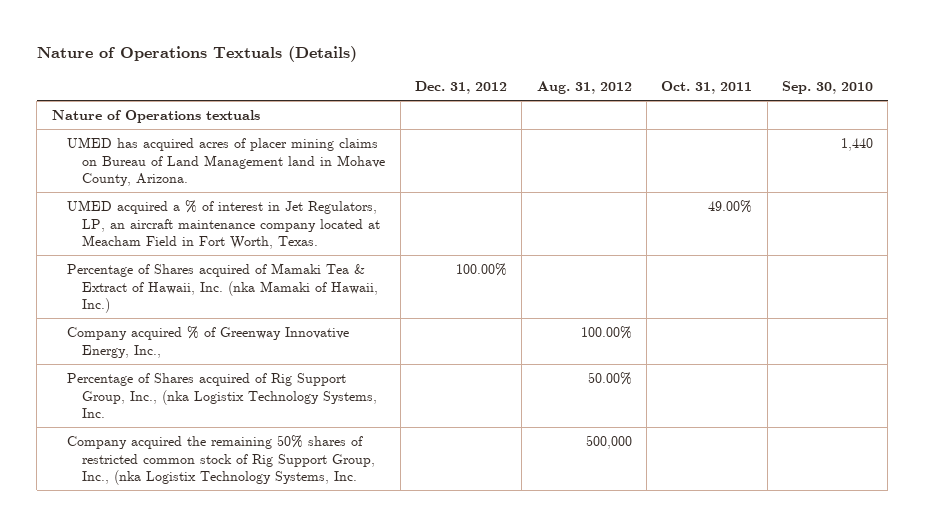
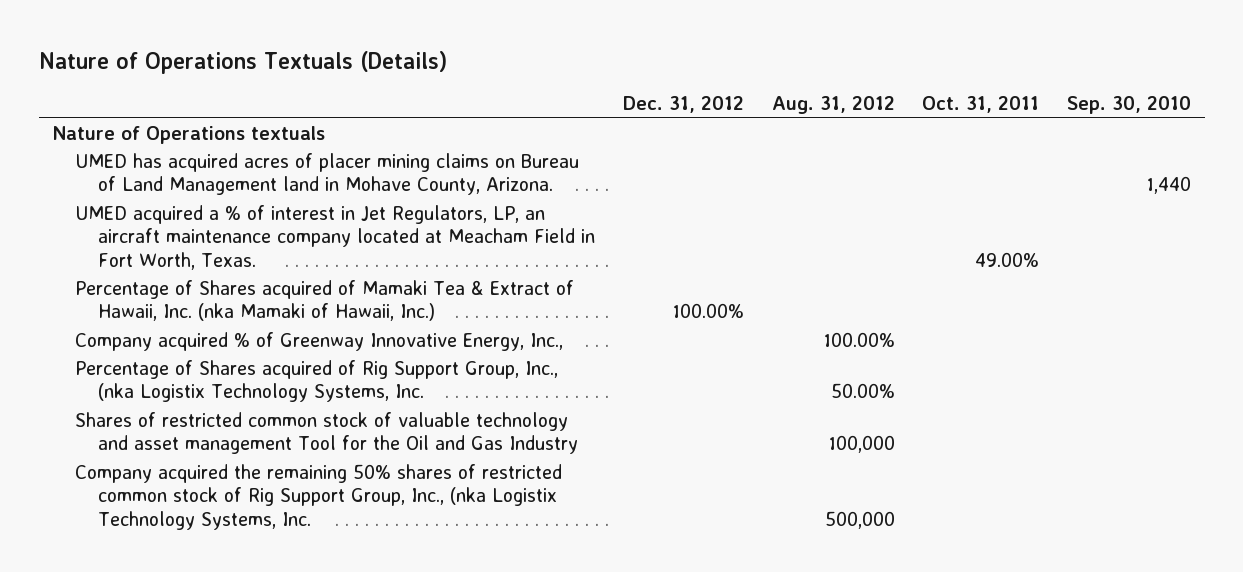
none -> [75,411,579,455] Shares of restricted common stock of valuable technology and asset management Tool for the Oil and Gas Industry

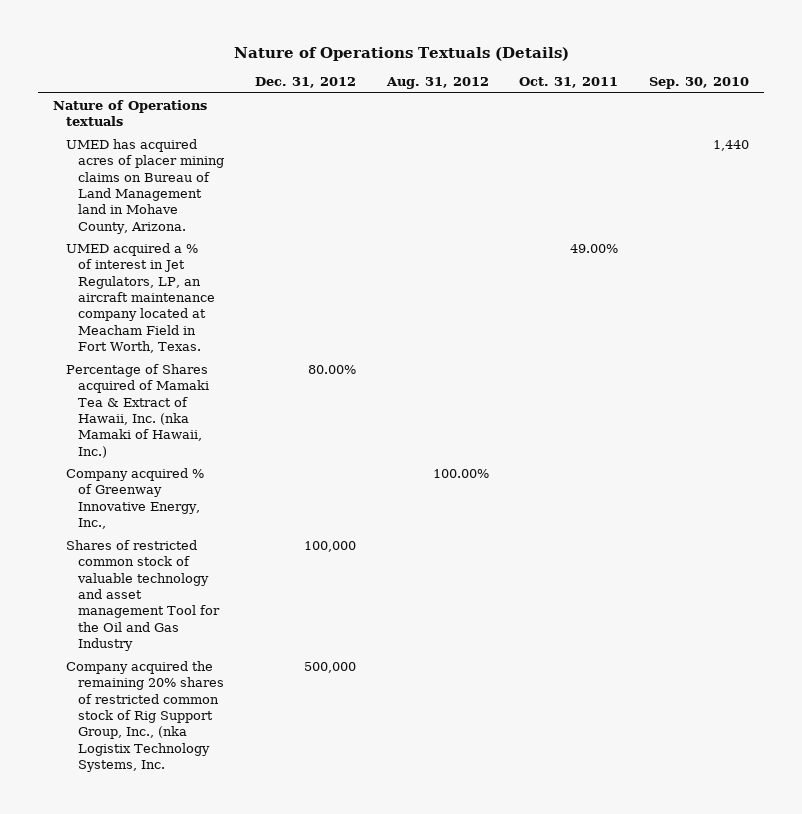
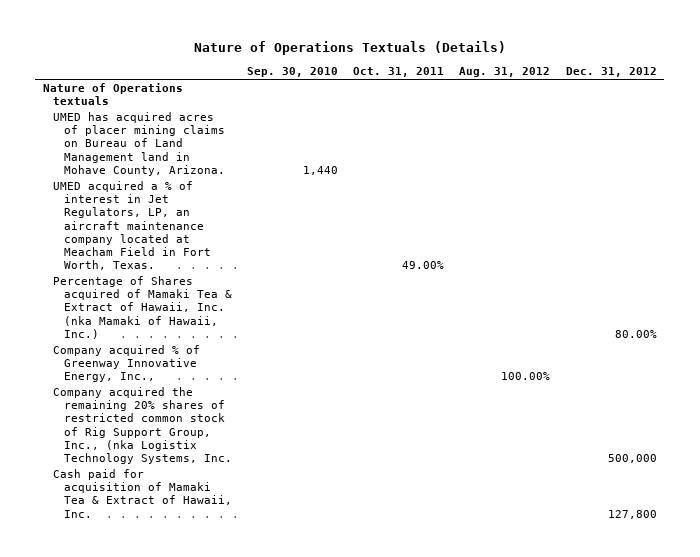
[65,539,221,652] Shares of restricted common stock of valuable technology and asset management Tool for the Oil and Gas Industry -> none
none -> [53,469,232,518] Cash paid for acquisition of Mamaki Tea & Extract of Hawaii, Inc.

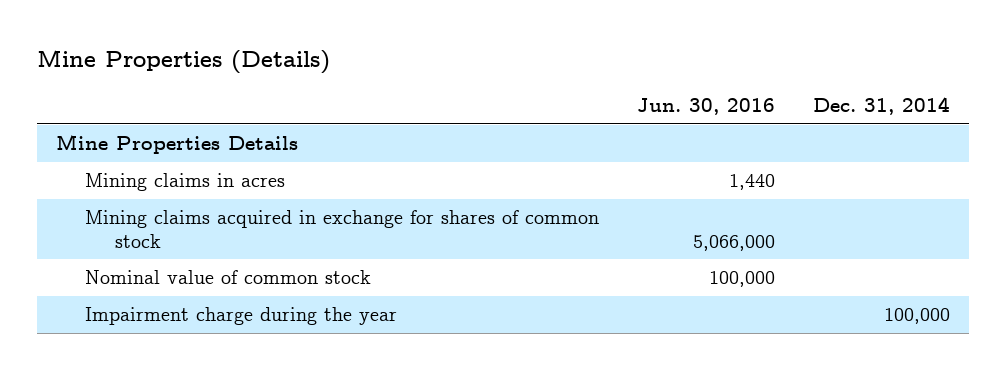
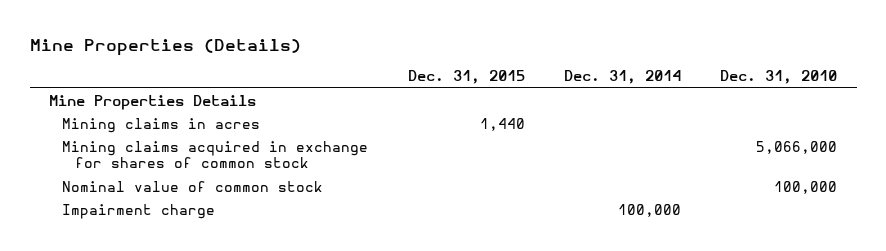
[637,98,776,116] Jun. 30, 2016 -> none
none -> [407,70,525,85] Dec. 31, 2015
none -> [720,70,838,85] Dec. 31, 2010
[85,307,398,326] Impairment charge during the year -> none
none -> [62,203,216,219] Impairment charge

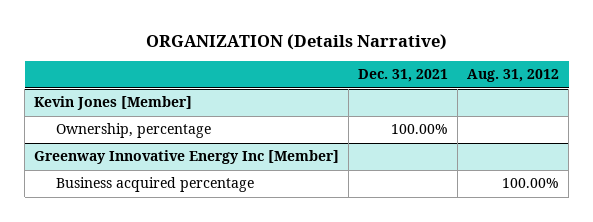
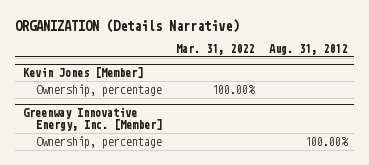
[358,69,449,83] Dec. 31, 2021 -> none
none -> [176,44,255,56] Mar. 31, 2022
[56,177,255,193] Business acquired percentage -> none
[34,150,340,165] Greenway Innovative Energy Inc [Member] -> [22,106,162,131] Greenway Innovative Energy, Inc. [Member]
none -> [35,135,162,149] Ownership, percentage

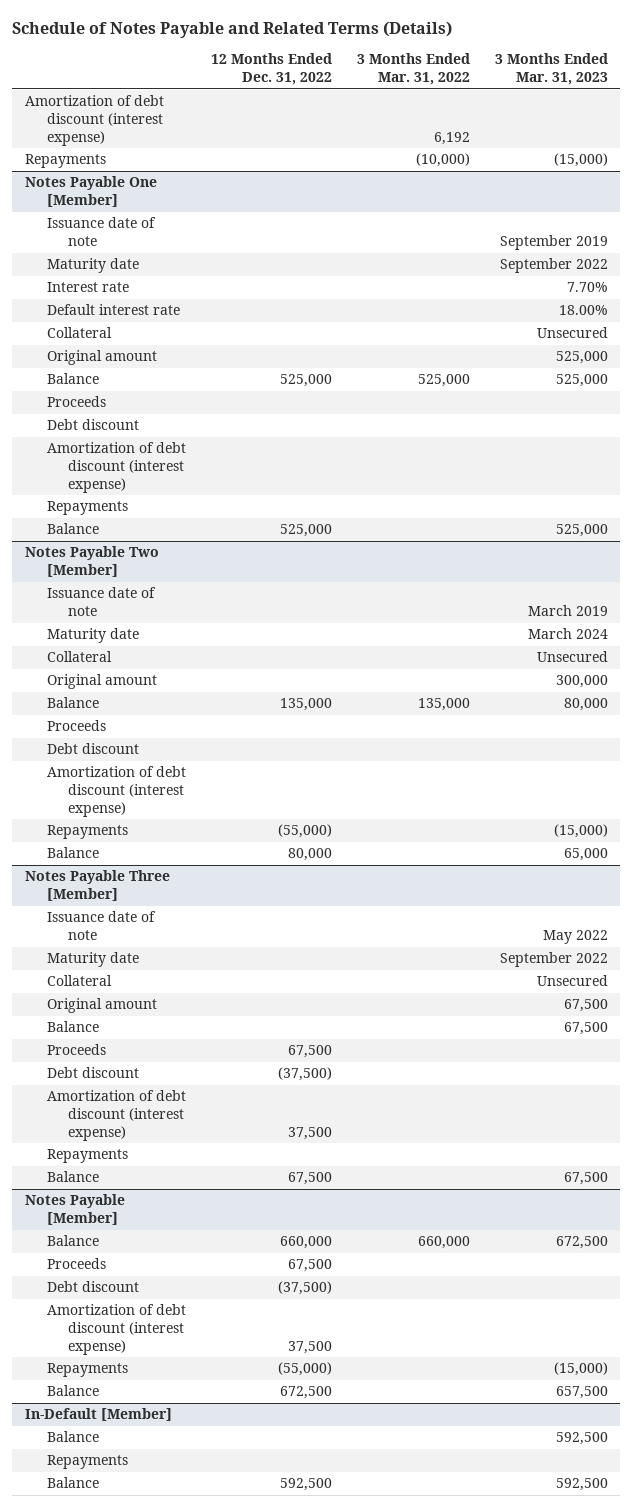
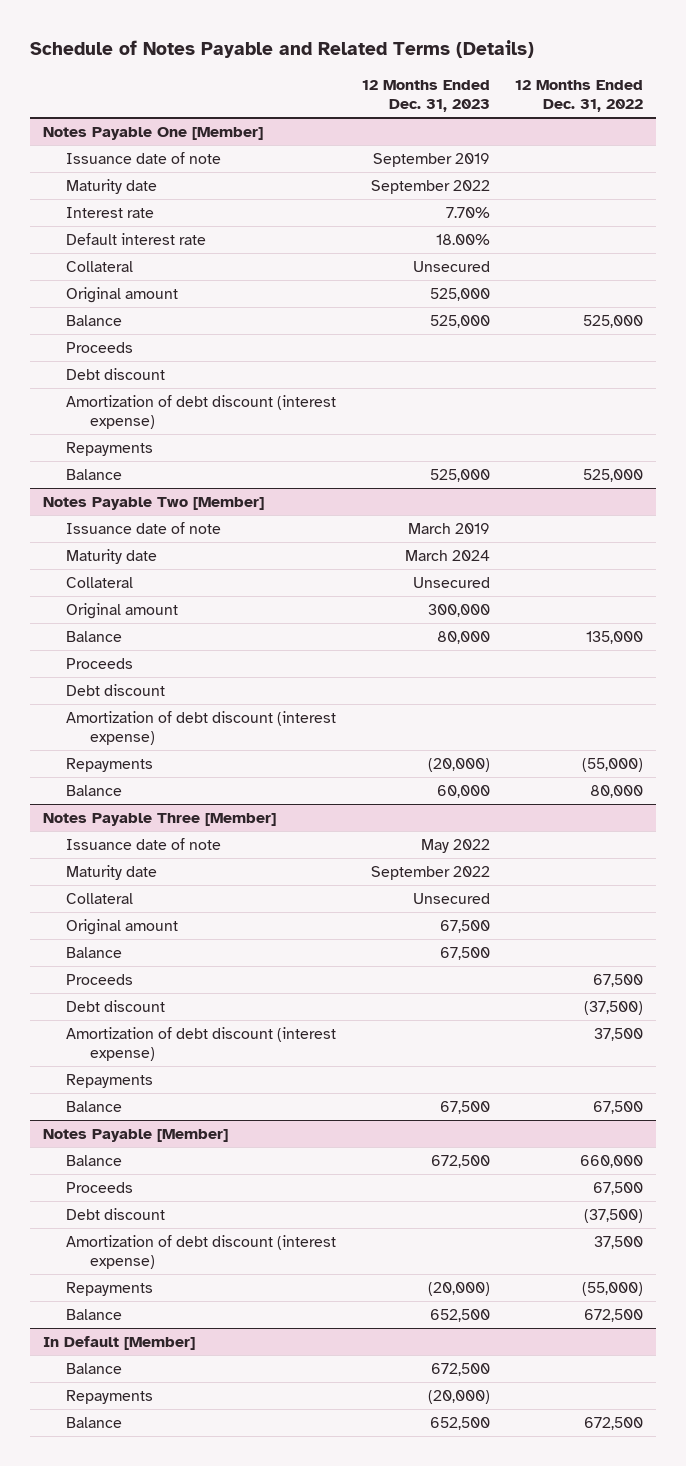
[356,53,470,86] 3 Months Ended Mar. 31, 2022 -> none
[494,53,608,86] 3 Months Ended Mar. 31, 2023 -> none
none -> [361,80,490,113] 12 Months Ended Dec. 31, 2023
[24,95,164,147] Amortization of debt discount (interest expense) -> none
[24,154,106,169] Repayments -> none
[24,1408,172,1422] In-Default [Member] -> [42,1335,195,1350] In Default [Member]
[279,1478,332,1492] 592,500 -> [584,1416,644,1430] 672,500

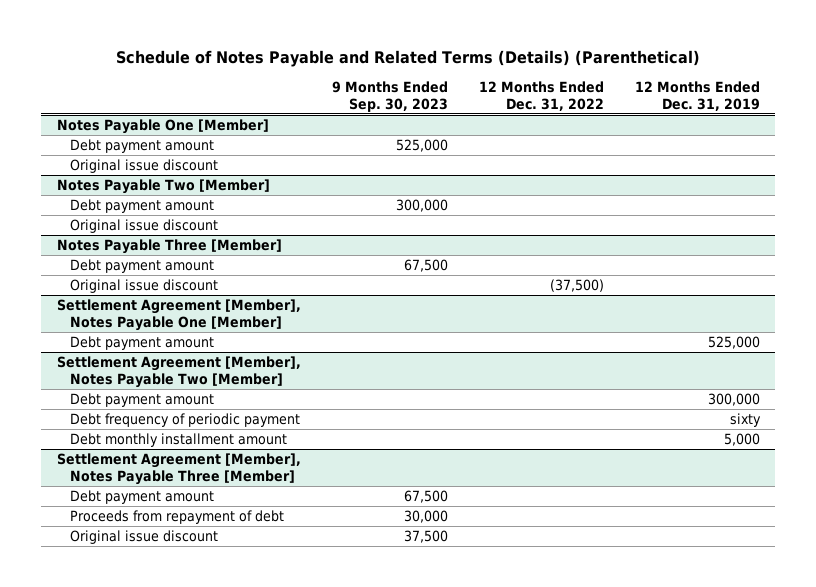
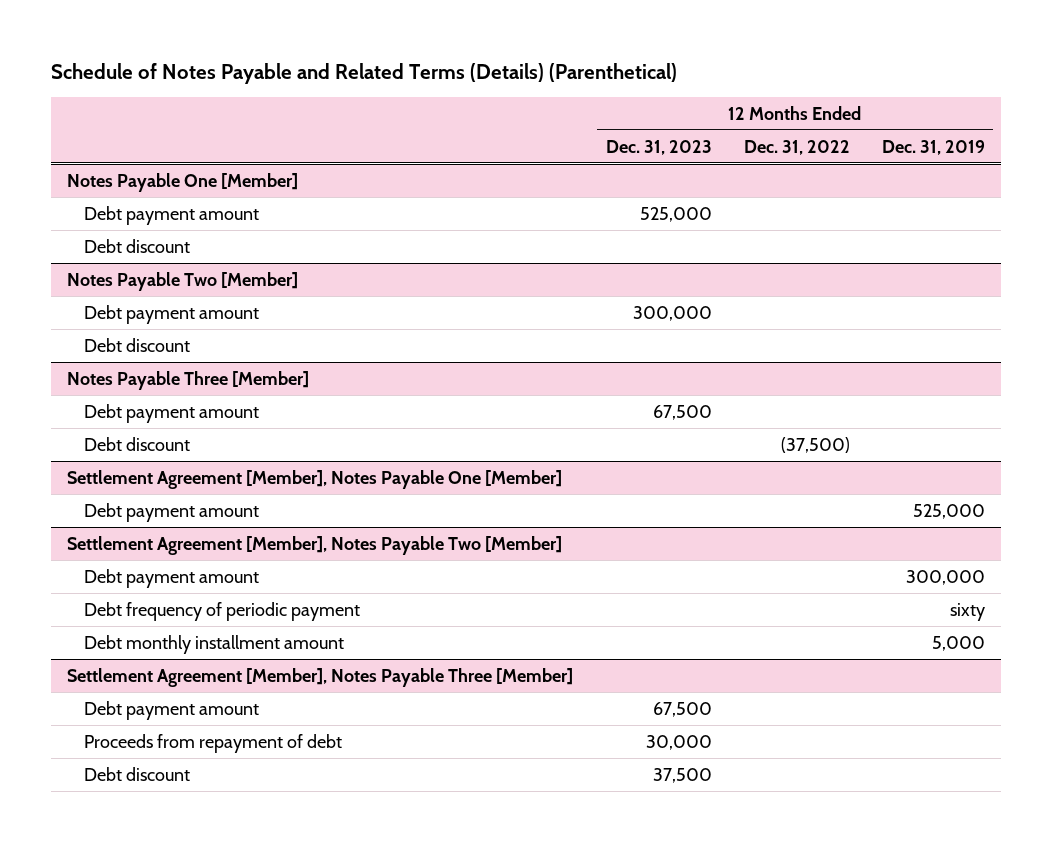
[331,81,448,112] 9 Months Ended Sep. 30, 2023 -> none
none -> [605,139,712,155] Dec. 31, 2023
[70,159,219,174] Original issue discount -> [83,238,190,253] Debt discount
[70,219,219,234] Original issue discount -> [83,337,190,352] Debt discount
[70,279,219,294] Original issue discount -> [83,436,190,451] Debt discount
[70,530,219,545] Original issue discount -> [83,766,190,781] Debt discount

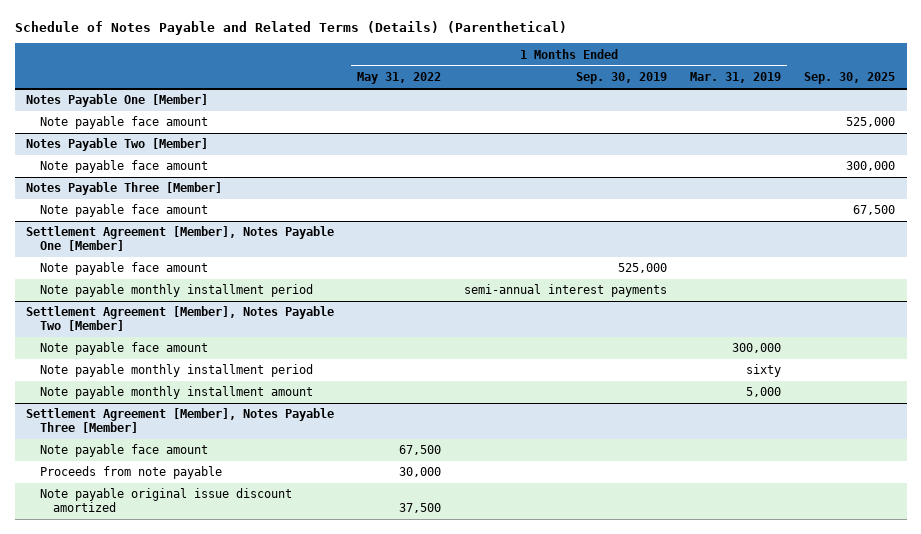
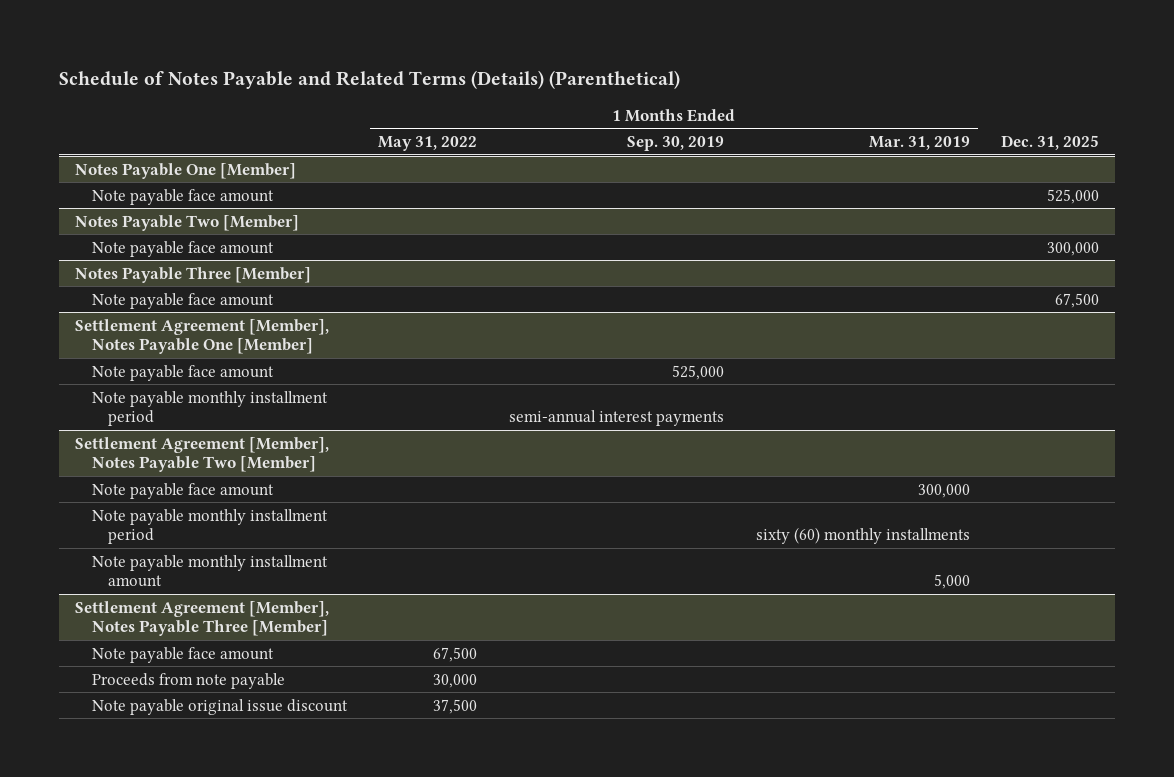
[804,72,896,85] Sep. 30, 2025 -> none
none -> [1001,135,1100,151] Dec. 31, 2025
[746,364,782,378] sixty -> [755,527,970,545] sixty (60) monthly installments
[39,488,292,512] Note payable original issue discount amortized -> [91,698,348,715] Note payable original issue discount

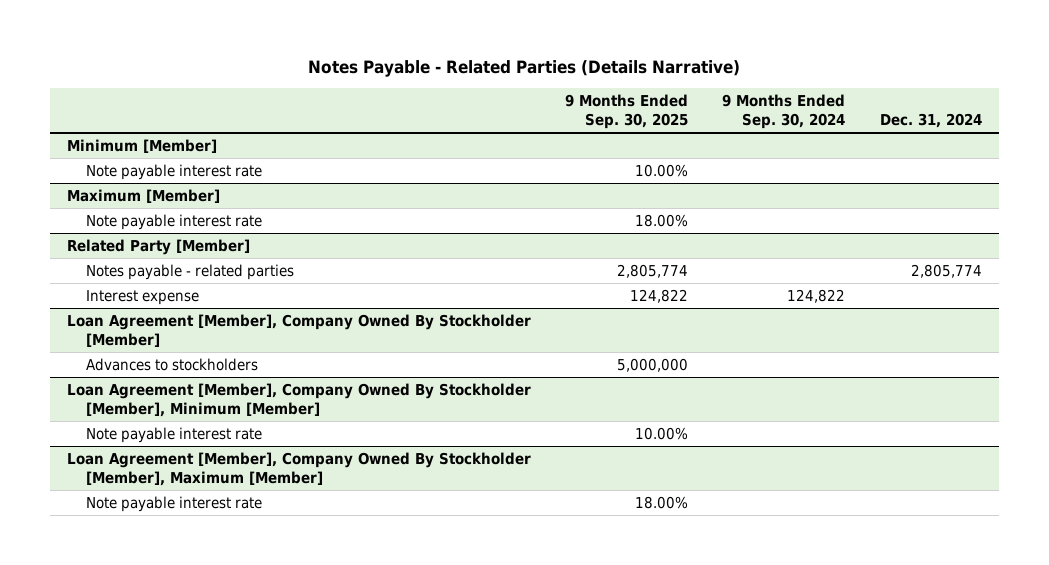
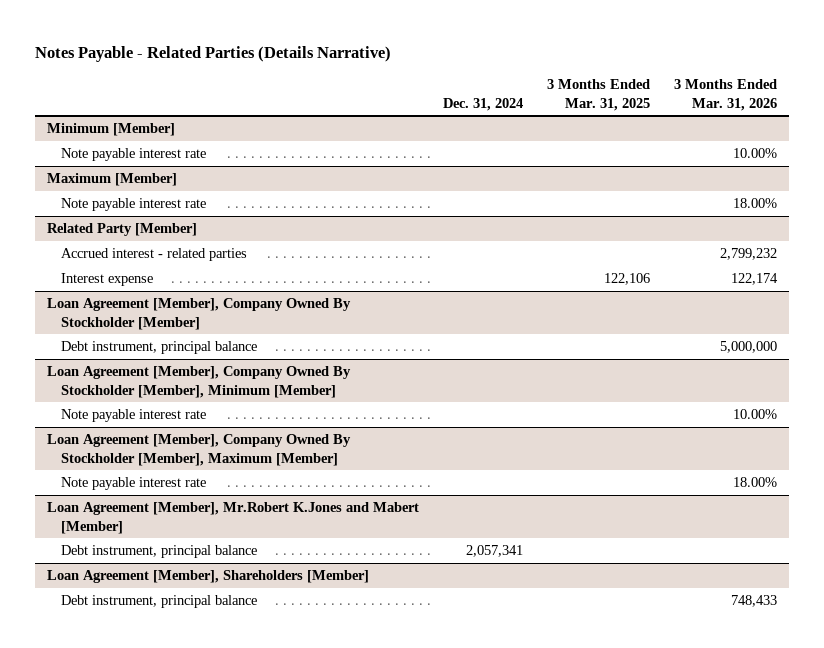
[565,94,689,129] 9 Months Ended Sep. 30, 2025 -> none
[722,94,846,129] 9 Months Ended Sep. 30, 2024 -> none
none -> [547,79,651,111] 3 Months Ended Mar. 31, 2025
none -> [674,79,778,111] 3 Months Ended Mar. 31, 2026
[85,264,294,281] Notes payable - related parties -> none
none -> [61,248,248,262] Accrued interest - related parties
[85,358,258,372] Advances to stockholders -> [61,341,258,355] Debt instrument, principal balance
none -> [47,502,420,534] Loan Agreement [Member], Mr.Robert K.Jones and Mabert [Member]
none -> [61,545,258,559] Debt instrument, principal balance
none -> [47,570,370,584] Loan Agreement [Member], Shareholders [Member]
none -> [61,595,258,609] Debt instrument, principal balance

